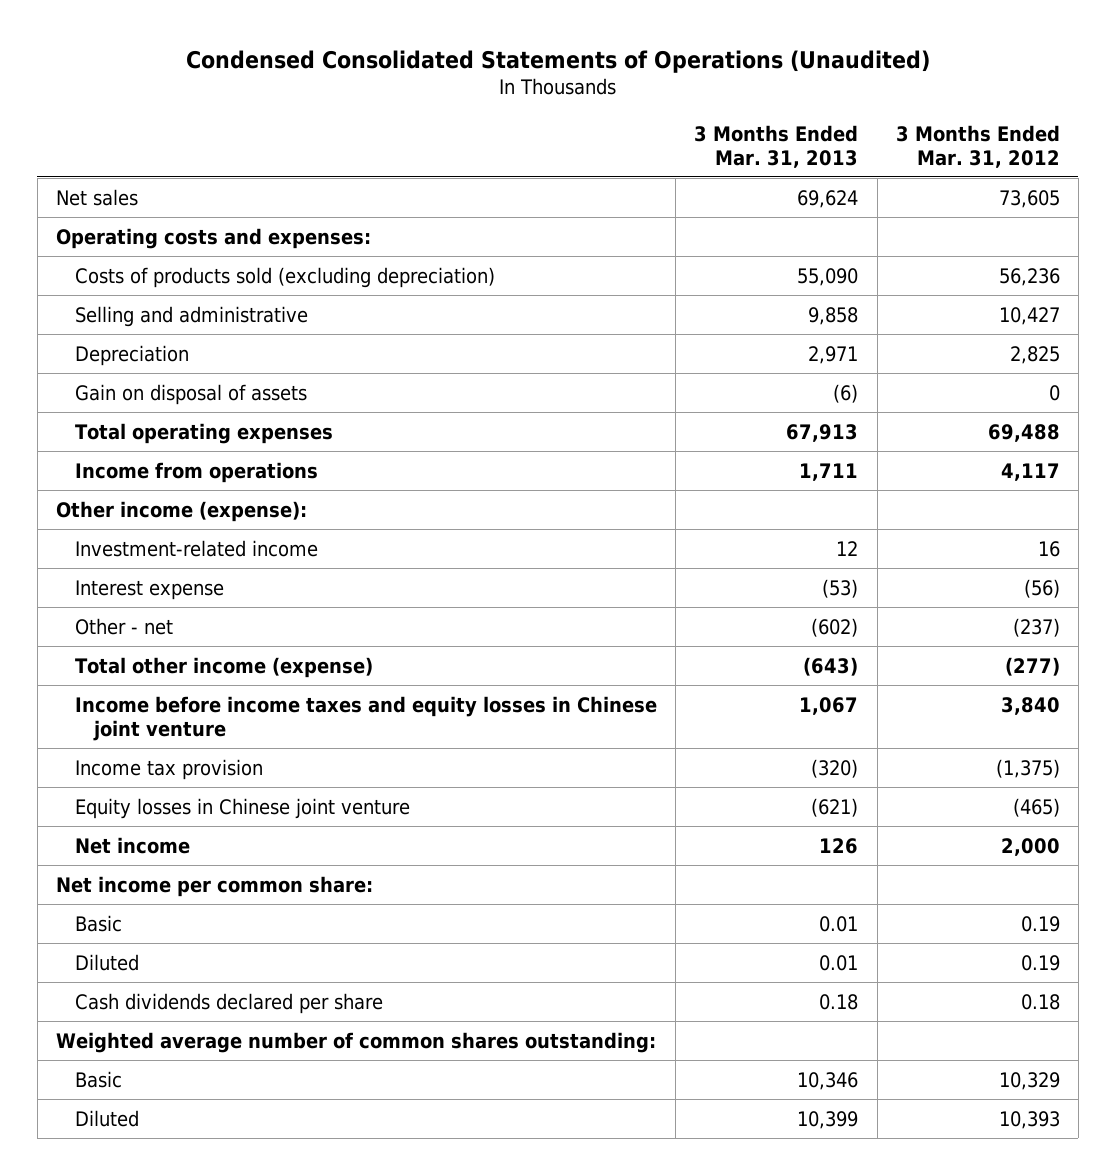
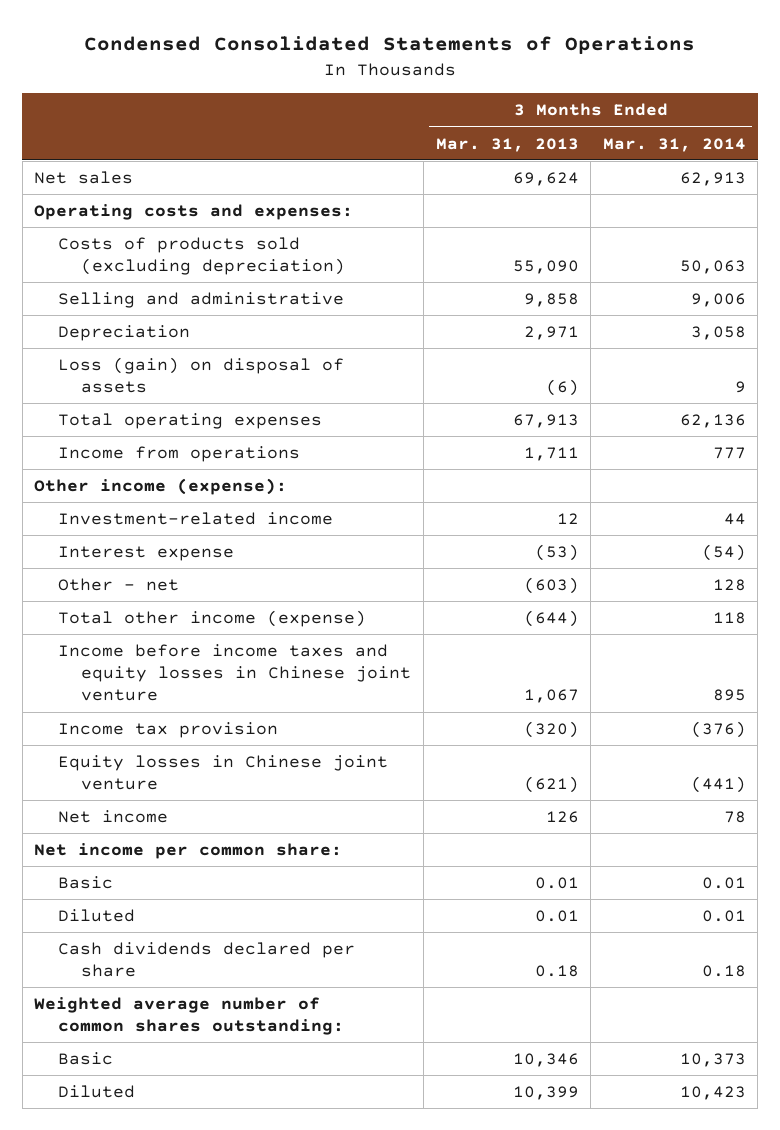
[185,49,930,73] Condensed Consolidated Statements of Operations (Unaudited) -> [83,36,695,55] Condensed Consolidated Statements of Operations
[895,124,1060,168] 3 Months Ended Mar. 31, 2012 -> none
none -> [602,137,746,152] Mar. 31, 2014
[75,383,308,405] Gain on disposal of assets -> [57,357,344,394] Loss (gain) on disposal of assets
[811,617,859,637] (602) -> [523,577,579,595] (603)
[803,656,859,676] (643) -> [523,610,579,628] (644)

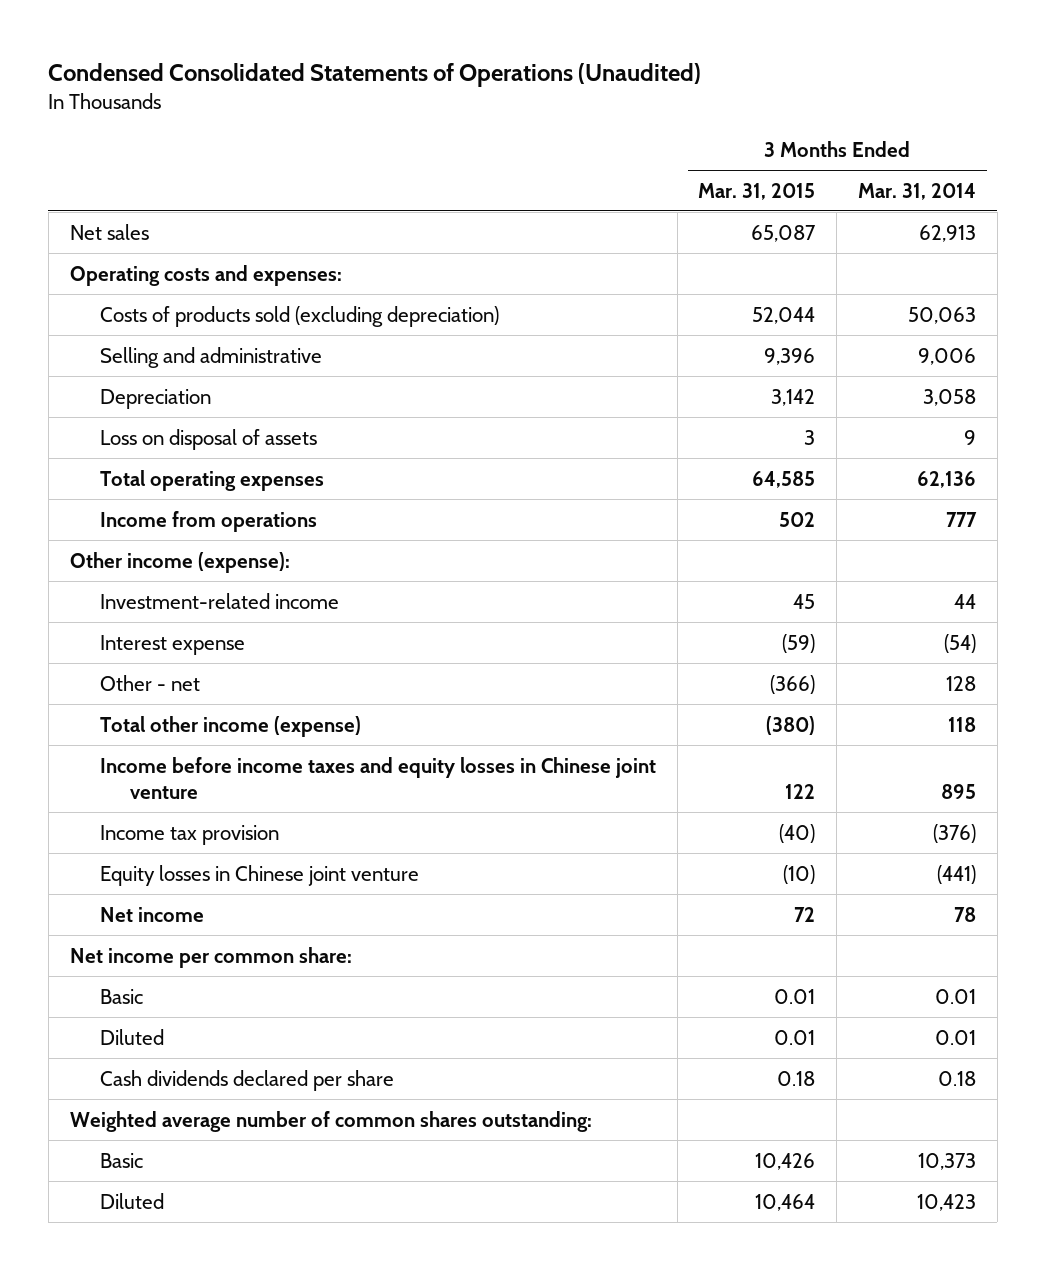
[83,36,695,55] Condensed Consolidated Statements of Operations -> [48,62,702,87] Condensed Consolidated Statements of Operations (Unaudited)
[435,137,579,152] Mar. 31, 2013 -> none
none -> [698,182,816,200] Mar. 31, 2015
[57,357,344,394] Loss (gain) on disposal of assets -> [99,428,317,450] Loss on disposal of assets

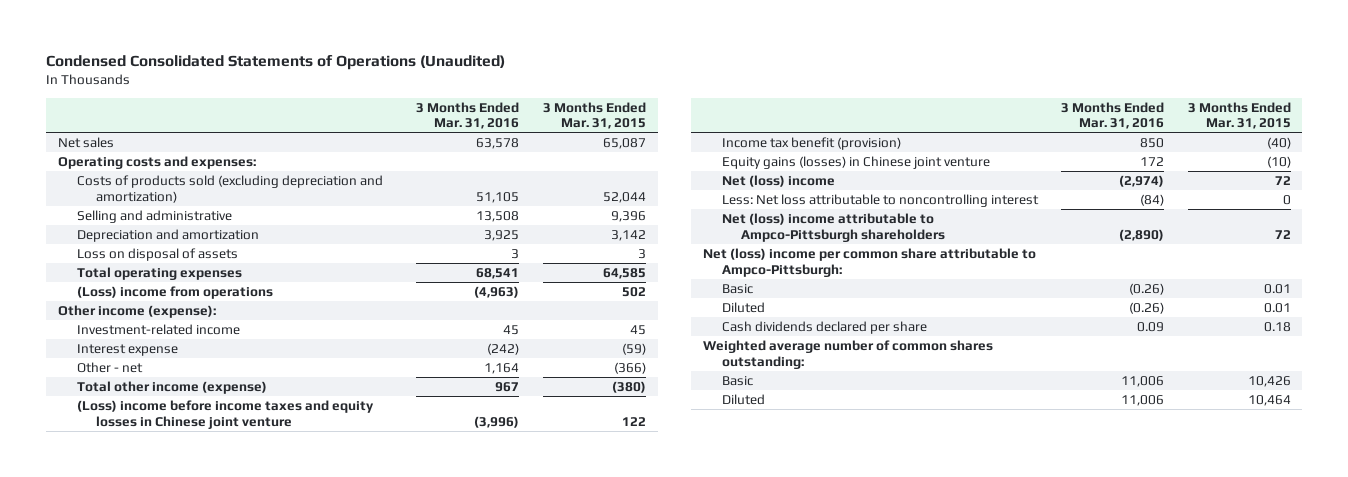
[857,182,976,200] Mar. 31, 2014 -> none
none -> [416,101,520,130] 3 Months Ended Mar. 31, 2016
[99,305,499,327] Costs of products sold (excluding depreciation) -> [76,174,383,203] Costs of products sold (excluding depreciation and amortization)
[99,388,211,409] Depreciation -> [76,228,259,242] Depreciation and amortization
[99,510,317,532] Income from operations -> [76,285,273,299] (Loss) income from operations
[99,756,656,800] Income before income taxes and equity losses in Chinese joint venture -> [76,399,374,429] (Loss) income before income taxes and equity losses in Chinese joint venture
[99,824,279,845] Income tax provision -> [721,136,901,150] Income tax benefit (provision)
[99,864,419,886] Equity losses in Chinese joint venture -> [721,155,990,169] Equity gains (losses) in Chinese joint venture
none -> [721,174,835,187] Net (loss) income
none -> [721,193,1039,207] Less: Net loss attributable to noncontrolling interest
[99,906,204,922] Net income -> [721,212,945,242] Net (loss) income attributable to Ampco-Pittsburgh shareholders
[69,946,352,968] Net income per common share: -> [702,247,1036,277] Net (loss) income per common share attributable to Ampco-Pittsburgh:

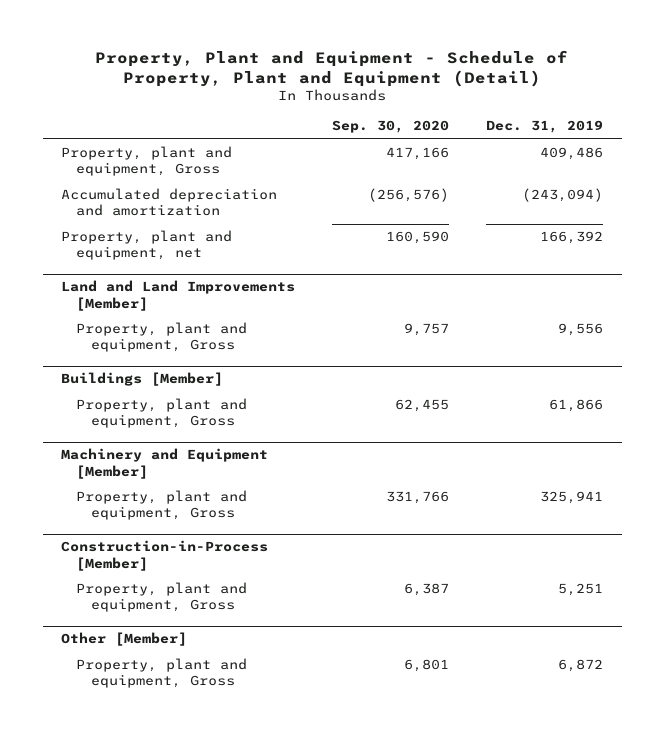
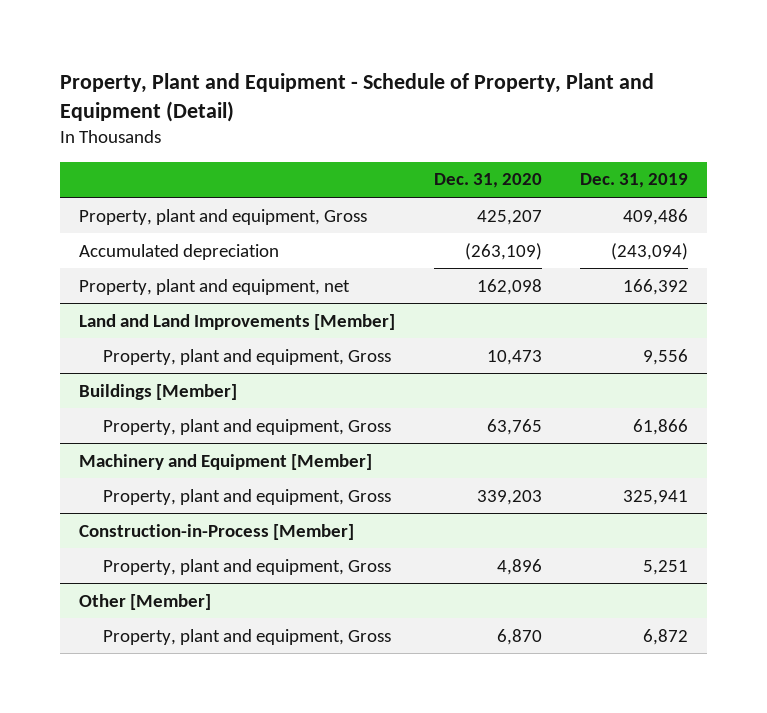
[332,120,450,134] Sep. 30, 2020 -> none
none -> [433,173,542,189] Dec. 31, 2020
[61,188,278,217] Accumulated depreciation and amortization -> [78,243,279,260] Accumulated depreciation

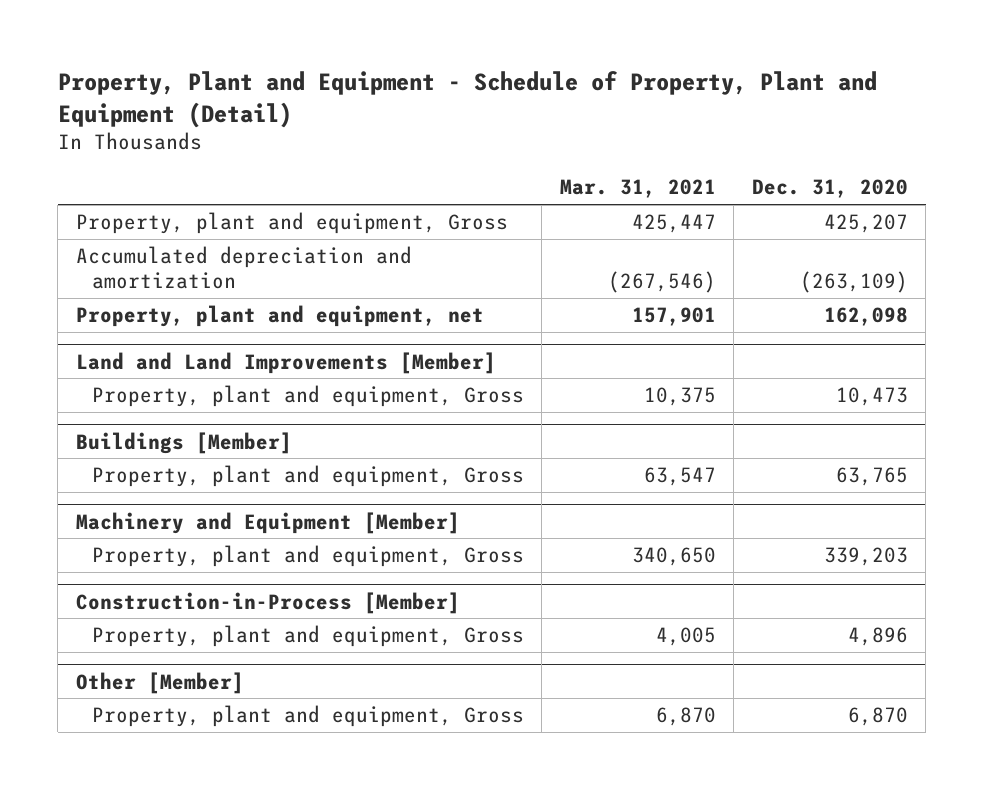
[580,173,689,189] Dec. 31, 2019 -> none
none -> [559,179,716,199] Mar. 31, 2021
[78,243,279,260] Accumulated depreciation -> [75,246,412,289] Accumulated depreciation and amortization

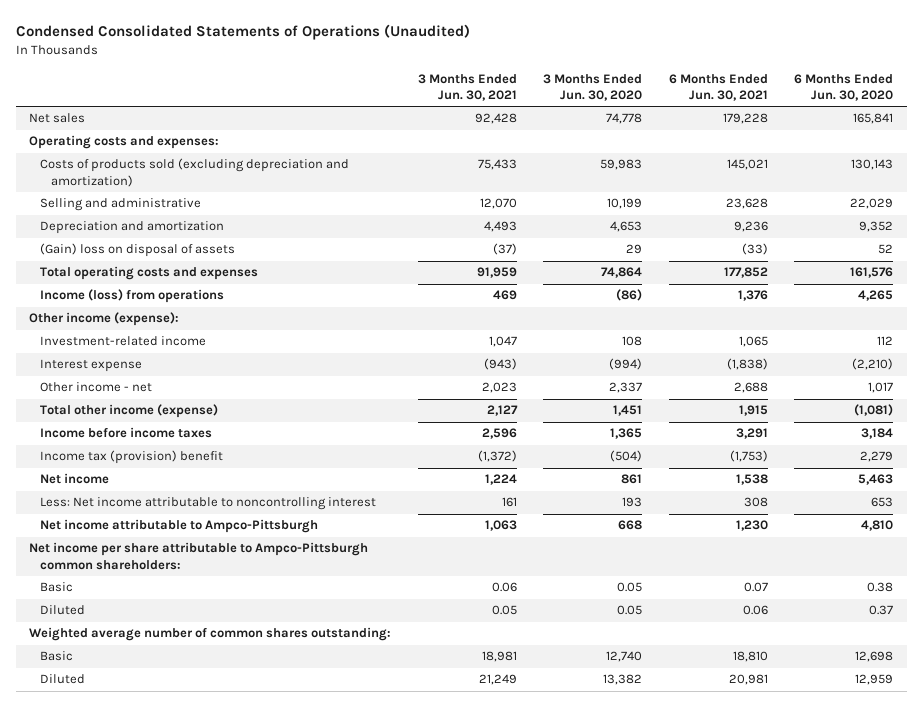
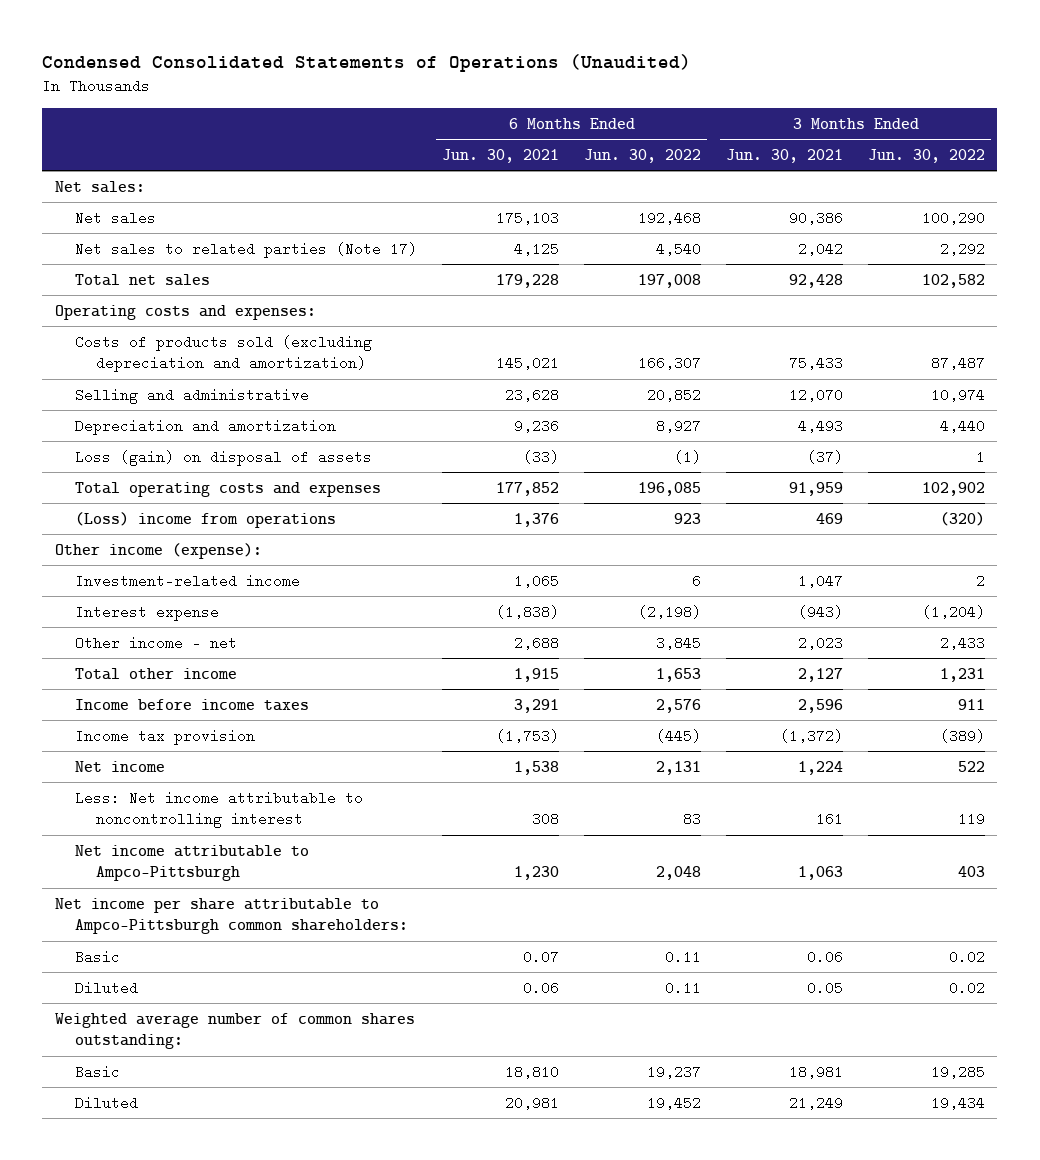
[543,73,643,102] 3 Months Ended Jun. 30, 2020 -> none
[794,73,894,102] 6 Months Ended Jun. 30, 2020 -> none
none -> [584,148,702,163] Jun. 30, 2022
none -> [867,148,985,163] Jun. 30, 2022
none -> [54,180,145,193] Net sales:
[474,113,517,125] 92,428 -> [789,210,844,225] 90,386
[722,113,768,125] 179,228 -> [496,210,560,225] 175,103
none -> [75,241,418,258] Net sales to related parties (Note 17)
none -> [75,273,211,286] Total net sales
[39,243,235,258] (Gain) loss on disposal of assets -> [75,449,373,466] Loss (gain) on disposal of assets
[39,289,224,304] Income (loss) from operations -> [75,511,337,528] (Loss) income from operations
[39,404,218,419] Total other income (expense) -> [75,667,238,680] Total other income
[39,450,223,465] Income tax (provision) benefit -> [75,728,256,745] Income tax provision

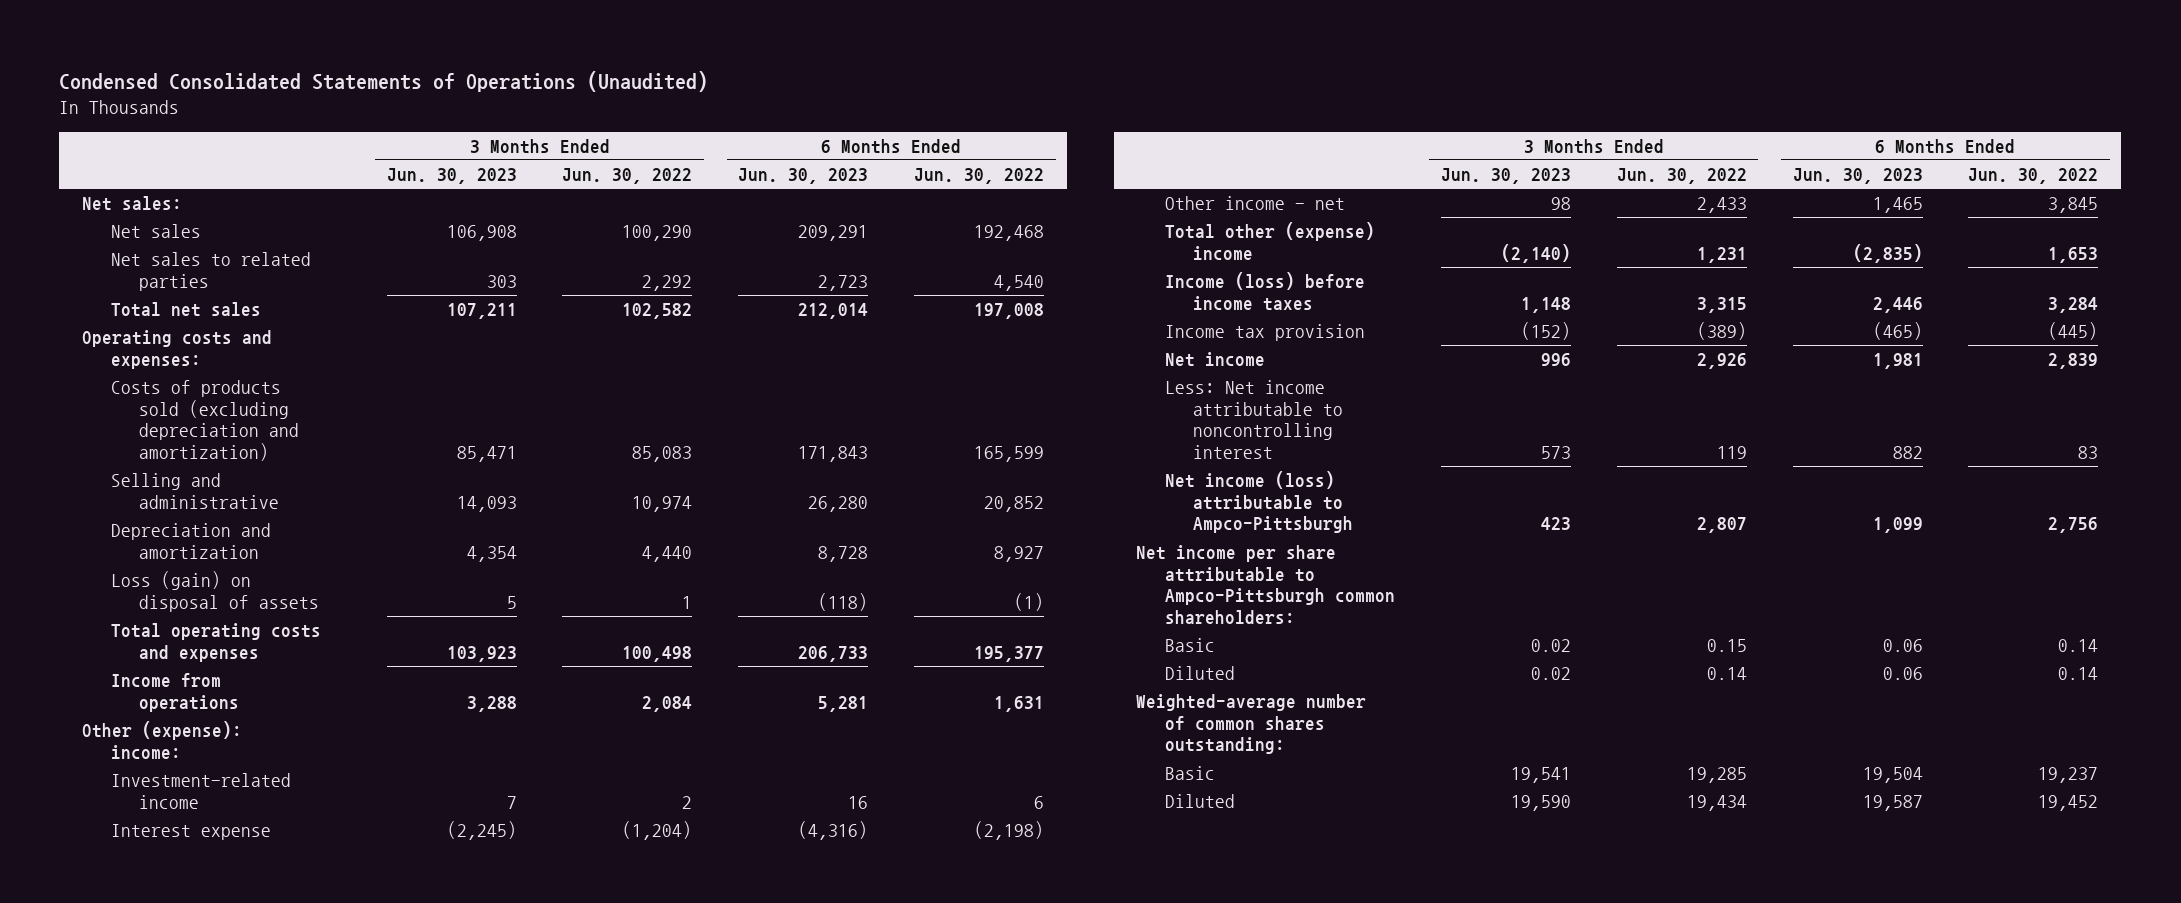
[442,148,560,163] Jun. 30, 2021 -> none
[726,148,844,163] Jun. 30, 2021 -> none
none -> [386,168,517,185] Jun. 30, 2023
none -> [738,168,869,185] Jun. 30, 2023
[75,241,418,258] Net sales to related parties (Note 17) -> [110,252,311,291] Net sales to related parties
[638,356,702,371] 166,307 -> [974,446,1045,463] 165,599
[930,356,985,371] 87,487 -> [632,446,693,463] 85,083
[638,481,702,496] 196,085 -> [974,645,1045,662] 195,377
[921,481,985,496] 102,902 -> [622,645,693,662] 100,498
[75,511,337,528] (Loss) income from operations -> [110,673,240,712] Income from operations
[674,512,702,524] 923 -> [994,695,1045,712] 1,631
[939,511,985,526] (320) -> [642,695,693,712] 2,084
[54,542,262,559] Other income (expense): -> [82,721,243,760] Other (expense): income:
[75,667,238,680] Total other income -> [1164,222,1375,261] Total other (expense) income
[75,698,310,711] Income before income taxes -> [1164,272,1365,311] Income (loss) before income taxes
[656,698,702,713] 2,576 -> [2048,296,2099,313] 3,284
[957,698,985,710] 911 -> [1696,296,1747,313] 3,315
[656,760,702,775] 2,131 -> [2048,353,2099,370] 2,839
[957,760,985,772] 522 -> [1696,353,1747,370] 2,926
[75,844,310,882] Net income attributable to Ampco-Pittsburgh -> [1164,471,1354,534] Net income (loss) attributable to Ampco-Pittsburgh
[656,866,702,881] 2,048 -> [2048,517,2099,534] 2,756
[957,866,985,878] 403 -> [1696,517,1747,534] 2,807
[665,949,702,964] 0.11 -> [2058,639,2099,653] 0.14
[948,949,985,964] 0.02 -> [1706,639,1747,653] 0.15
[665,980,702,995] 0.11 -> [2058,667,2099,681] 0.14
[948,980,985,995] 0.02 -> [1706,667,1747,681] 0.14
[54,1012,415,1050] Weighted average number of common shares outstanding: -> [1136,694,1367,755] Weighted-average number of common shares outstanding:

